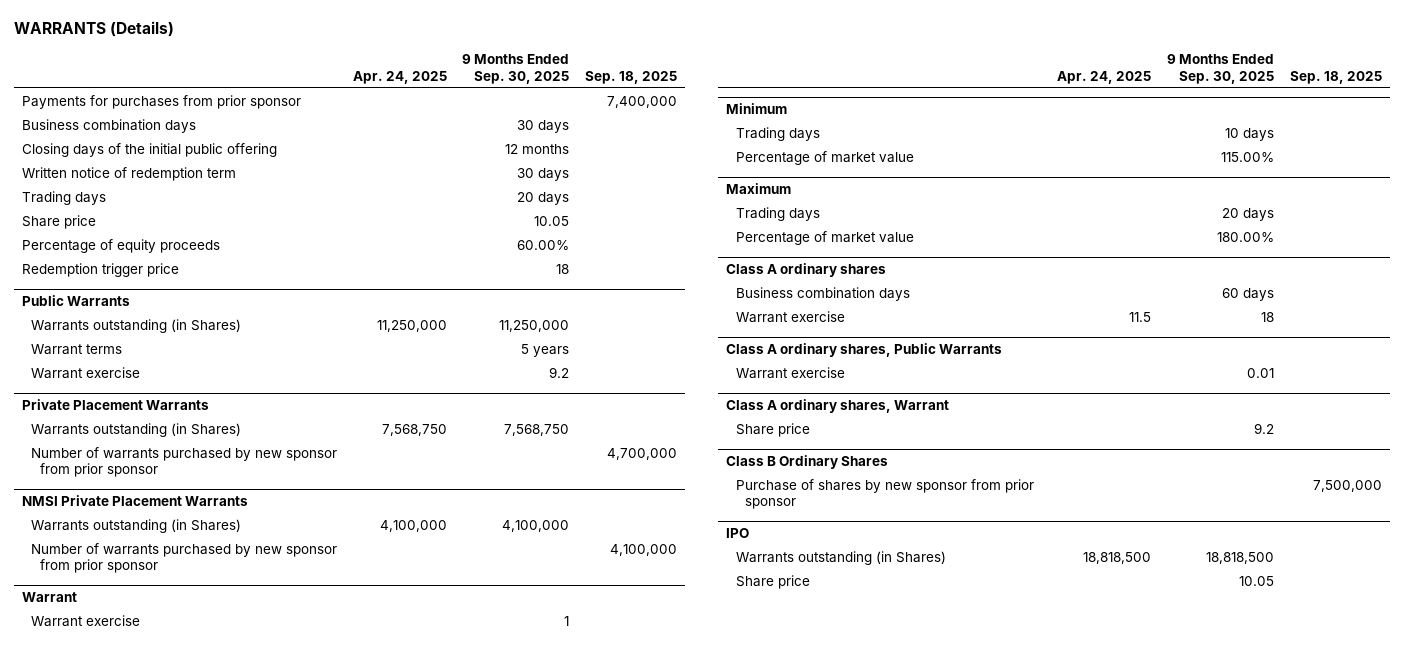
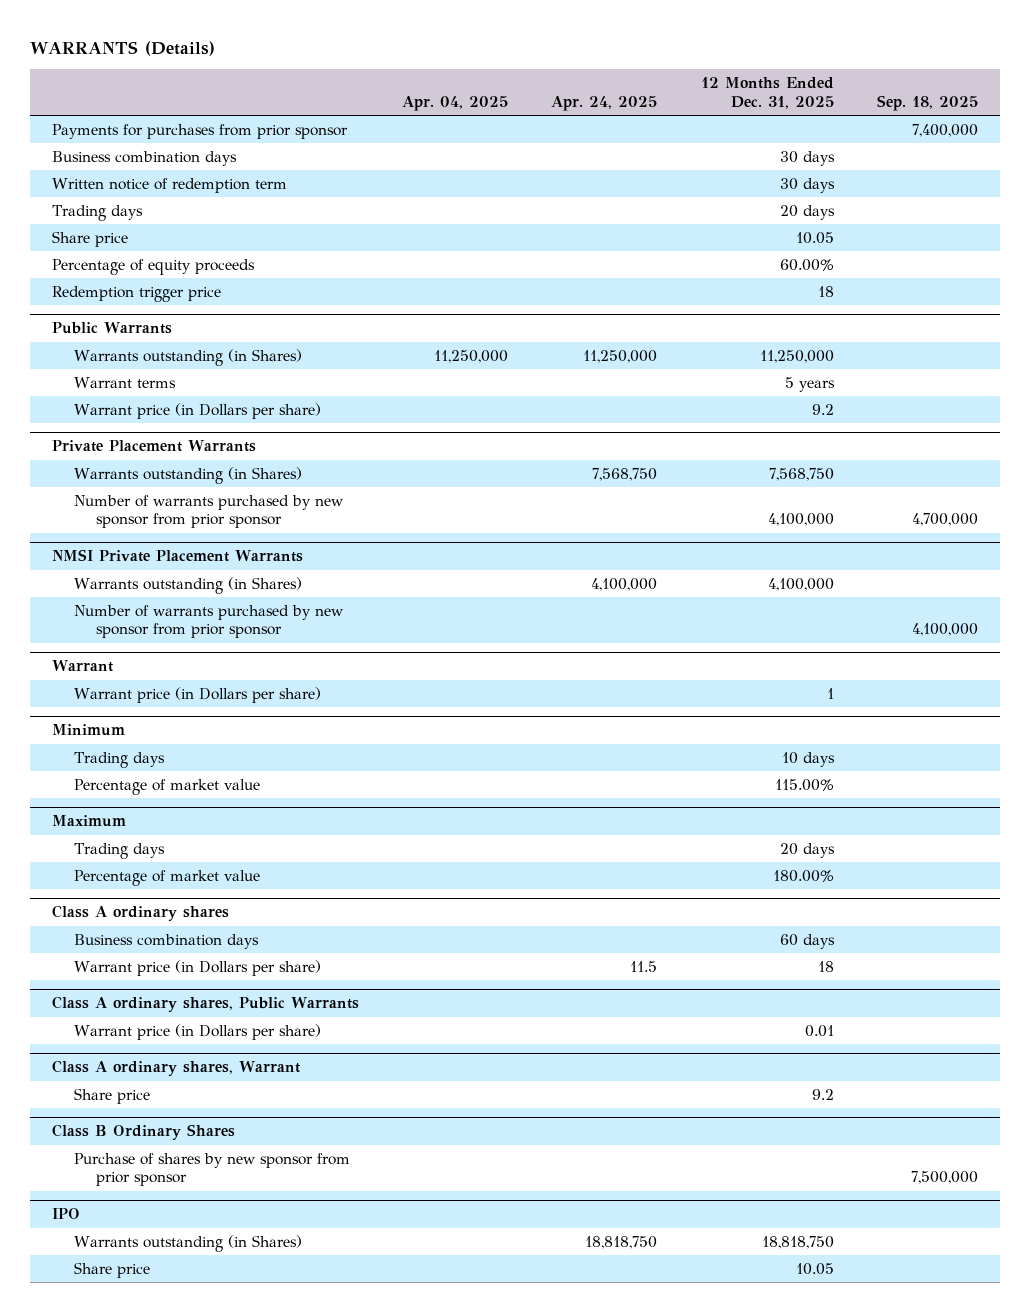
[462,54,570,84] 9 Months Ended Sep. 30, 2025 -> none
none -> [402,95,509,111] Apr. 04, 2025
none -> [700,77,834,109] 12 Months Ended Dec. 31, 2025
[21,142,277,157] Closing days of the initial public offering -> none
[30,366,140,379] Warrant exercise -> [74,402,322,419] Warrant price (in Dollars per share)
[30,614,140,627] Warrant exercise -> [74,686,322,703] Warrant price (in Dollars per share)
[735,310,845,323] Warrant exercise -> [74,959,322,976] Warrant price (in Dollars per share)
[735,366,845,379] Warrant exercise -> [74,1023,322,1040] Warrant price (in Dollars per share)
[1083,551,1152,564] 18,818,500 -> [585,1235,658,1249] 18,818,750

